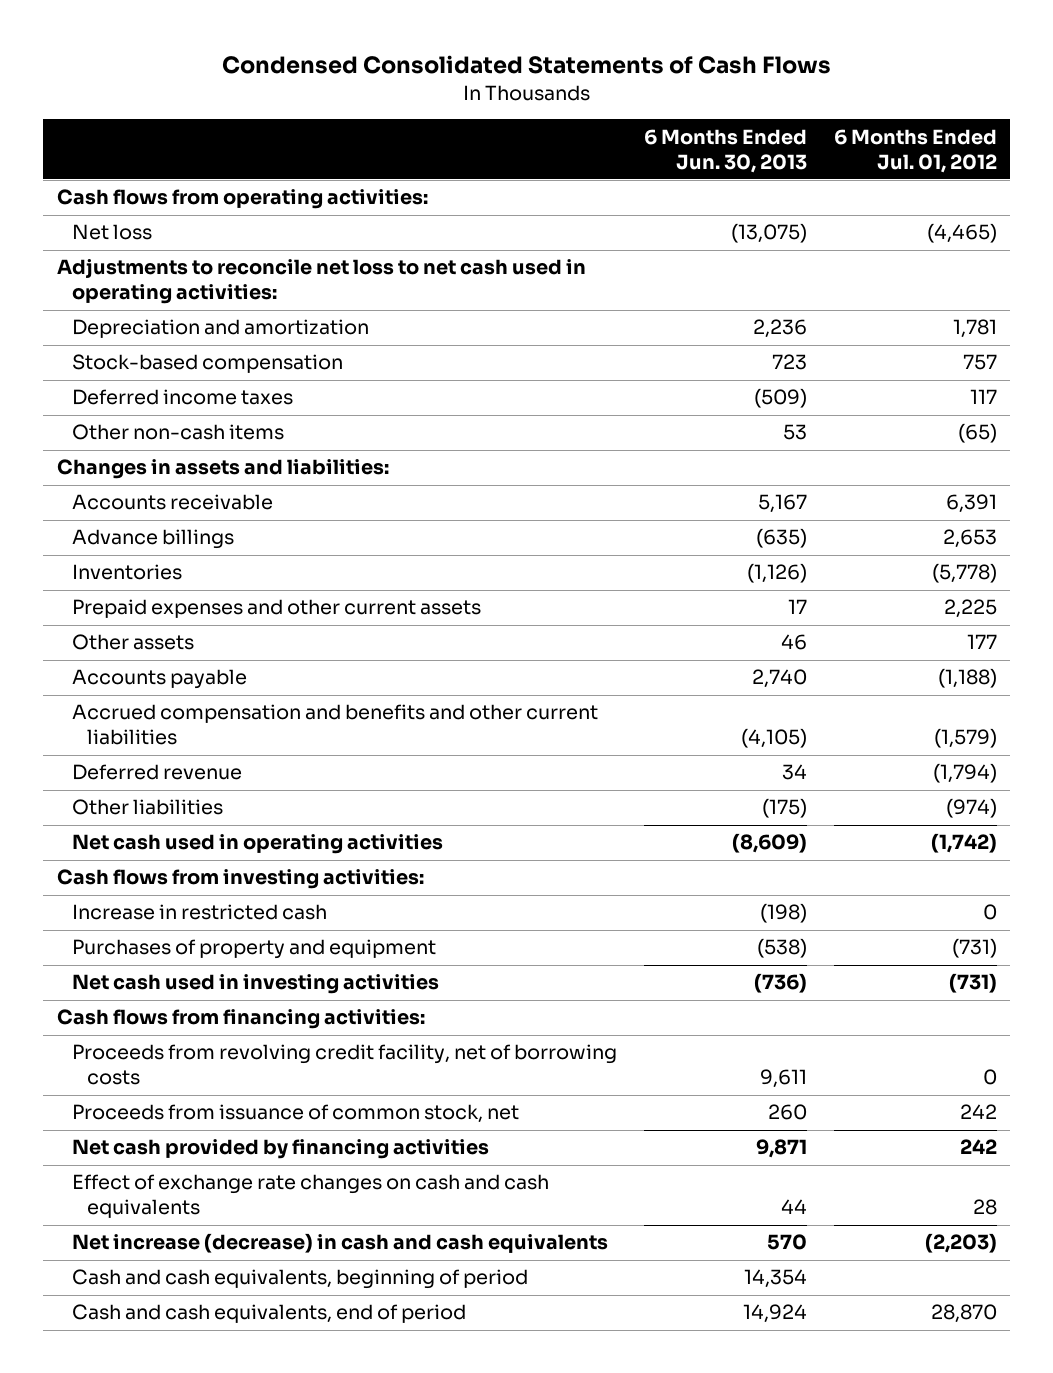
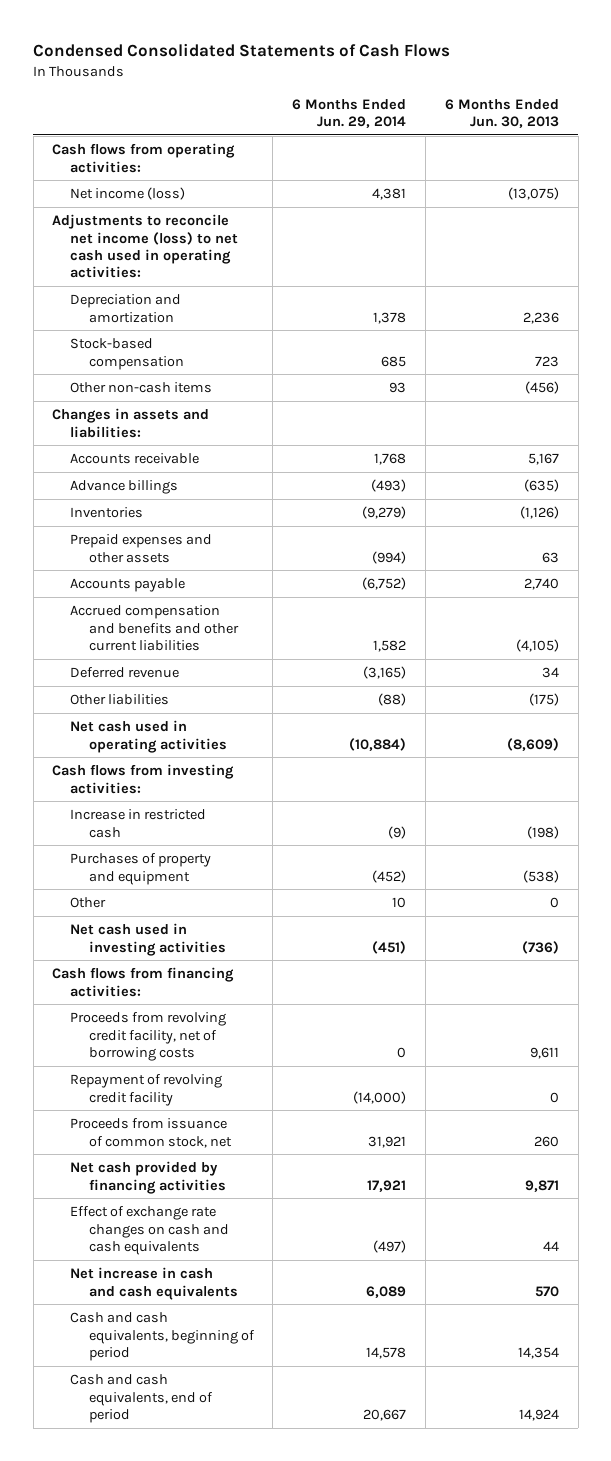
[833,128,997,173] 6 Months Ended Jul. 01, 2012 -> none
none -> [292,98,407,128] 6 Months Ended Jun. 29, 2014
[71,224,152,241] Net loss -> [70,187,186,201] Net income (loss)
[56,258,586,305] Adjustments to reconcile net loss to net cash used in operating activities: -> [52,214,239,279] Adjustments to reconcile net income (loss) to net cash used in operating activities:
[71,389,293,406] Deferred income taxes -> none
[782,424,807,441] 53 -> [524,381,559,395] (456)
[71,634,194,651] Other assets -> none
[71,599,481,619] Prepaid expenses and other current assets -> [70,534,213,563] Prepaid expenses and other assets
[787,599,807,615] 17 -> [541,551,559,563] 63
none -> [70,897,107,909] Other
none -> [70,1074,223,1106] Repayment of revolving credit facility
[71,1233,608,1254] Net increase (decrease) in cash and cash equivalents -> [70,1267,238,1300] Net increase in cash and cash equivalents

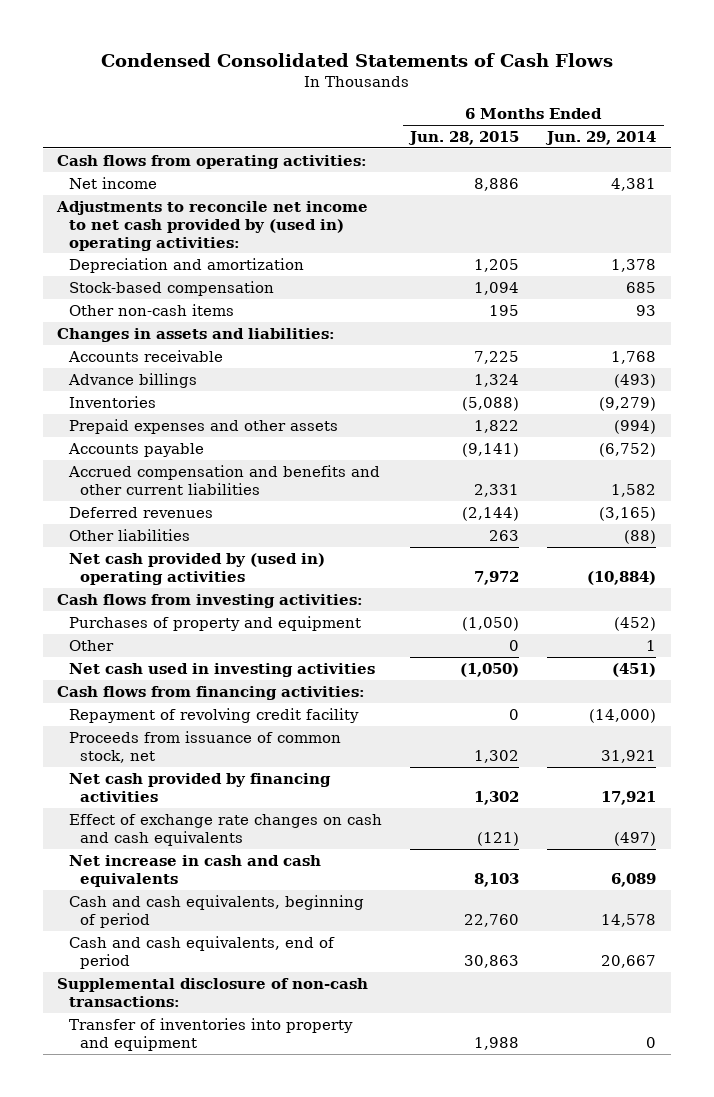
[444,98,559,128] 6 Months Ended Jun. 30, 2013 -> none
none -> [407,131,519,146] Jun. 28, 2015
[70,187,186,201] Net income (loss) -> [68,176,157,189] Net income
[52,214,239,279] Adjustments to reconcile net income (loss) to net cash used in operating activities: -> [56,200,369,251] Adjustments to reconcile net income to net cash provided by (used in) operating activities:
[70,667,180,679] Deferred revenue -> [68,506,213,518] Deferred revenues
[70,720,227,753] Net cash used in operating activities -> [68,552,325,585] Net cash provided by (used in) operating activities
[70,809,207,838] Increase in restricted cash -> none
[392,897,407,909] 10 -> [646,639,657,651] 1
[70,1012,227,1061] Proceeds from revolving credit facility, net of borrowing costs -> none
none -> [57,977,369,1007] Supplemental disclosure of non-cash transactions:
none -> [68,1017,353,1051] Transfer of inventories into property and equipment

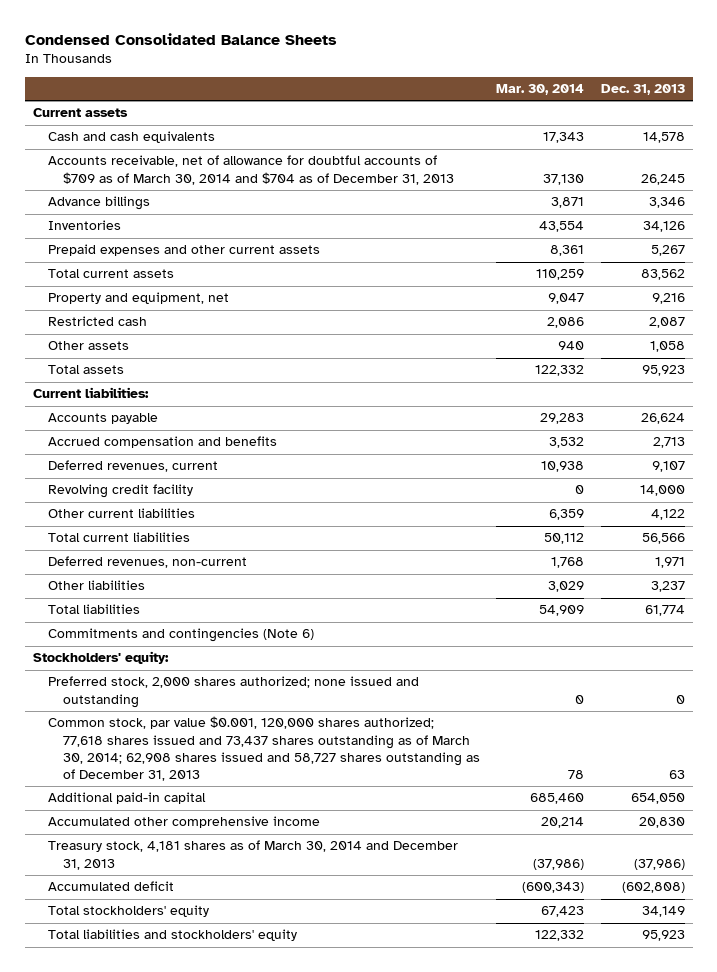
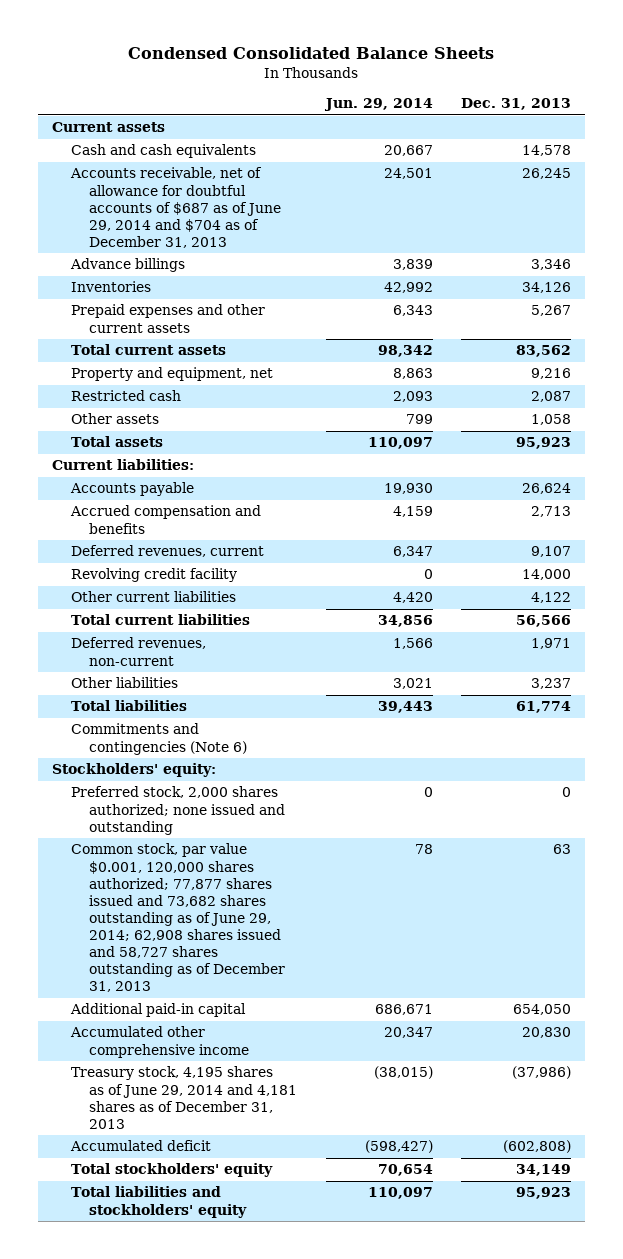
[496,83,585,95] Mar. 30, 2014 -> none
none -> [323,98,433,112] Jun. 29, 2014
[47,155,454,185] Accounts receivable, net of allowance for doubtful accounts of $709 as of March 30, 2014 and $704 as of December 31, 2013 -> [69,167,282,248] Accounts receivable, net of allowance for doubtful accounts of $687 as of June 29, 2014 and $704 as of December 31, 2013
[47,716,480,781] Common stock, par value $0.001, 120,000 shares authorized; 77,618 shares issued and 73,437 shares outstanding as of March 30, 2014; 62,908 shares issued and 58,727 shares outstanding as of December 31, 2013 -> [70,843,286,993] Common stock, par value $0.001, 120,000 shares authorized; 77,877 shares issued and 73,682 shares outstanding as of June 29, 2014; 62,908 shares issued and 58,727 shares outstanding as of December 31, 2013
[47,840,458,870] Treasury stock, 4,181 shares as of March 30, 2014 and December 31, 2013 -> [70,1066,298,1129] Treasury stock, 4,195 shares as of June 29, 2014 and 4,181 shares as of December 31, 2013

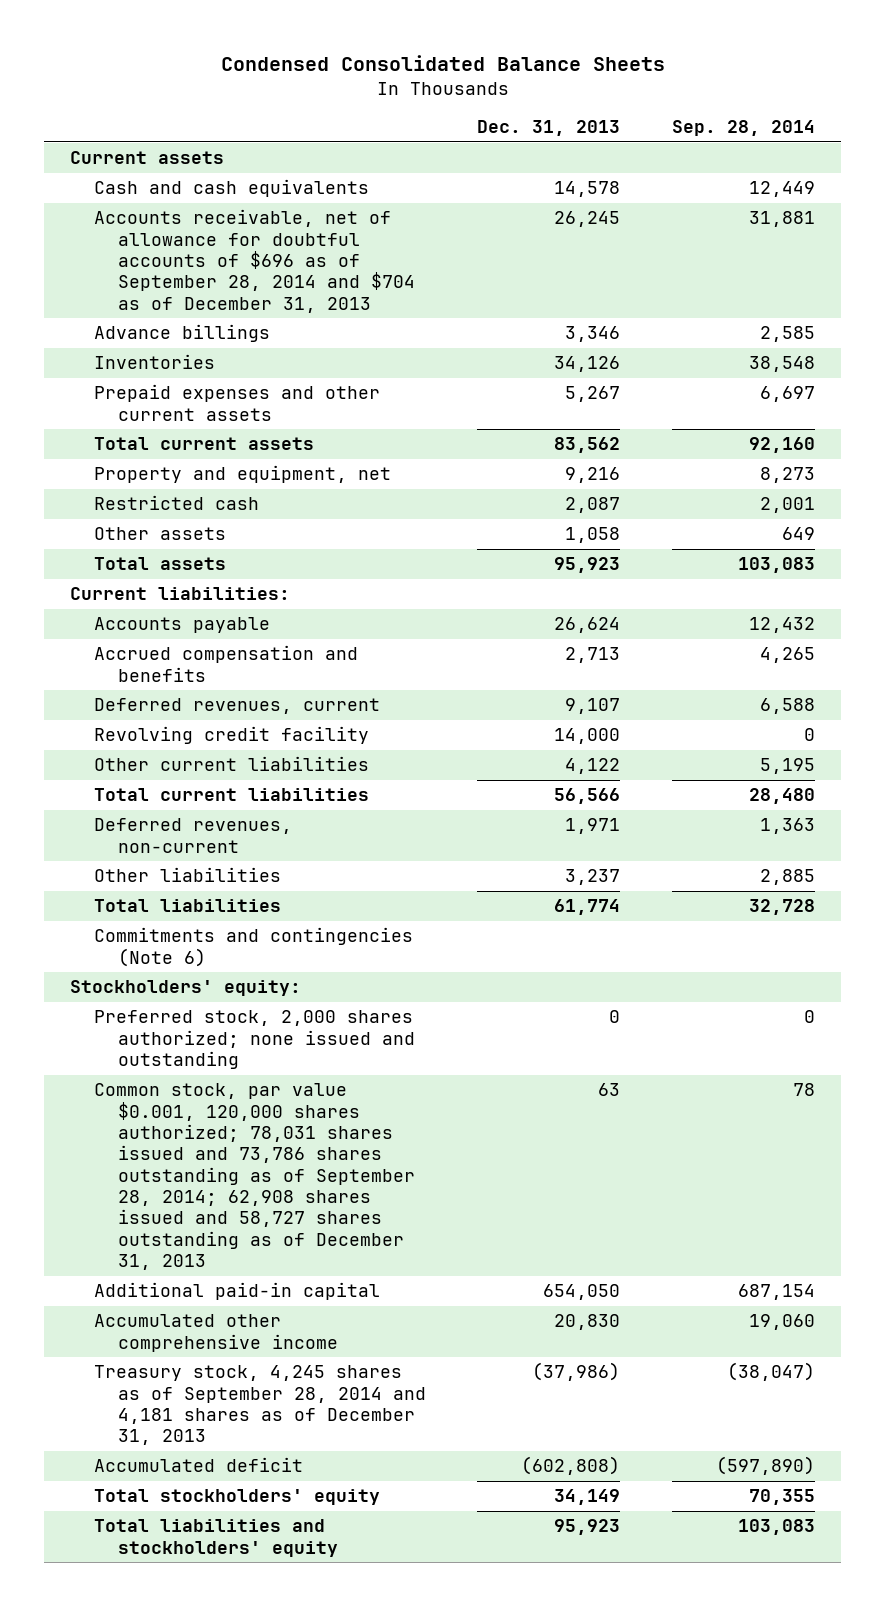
[323,98,433,112] Jun. 29, 2014 -> none
none -> [671,120,815,137] Sep. 28, 2014
[69,167,282,248] Accounts receivable, net of allowance for doubtful accounts of $687 as of June 29, 2014 and $704 as of December 31, 2013 -> [93,209,415,313] Accounts receivable, net of allowance for doubtful accounts of $696 as of September 28, 2014 and $704 as of December 31, 2013
[70,843,286,993] Common stock, par value $0.001, 120,000 shares authorized; 77,877 shares issued and 73,682 shares outstanding as of June 29, 2014; 62,908 shares issued and 58,727 shares outstanding as of December 31, 2013 -> [93,1083,415,1271] Common stock, par value $0.001, 120,000 shares authorized; 78,031 shares issued and 73,786 shares outstanding as of September 28, 2014; 62,908 shares issued and 58,727 shares outstanding as of December 31, 2013
[70,1066,298,1129] Treasury stock, 4,195 shares as of June 29, 2014 and 4,181 shares as of December 31, 2013 -> [93,1365,426,1446] Treasury stock, 4,245 shares as of September 28, 2014 and 4,181 shares as of December 31, 2013

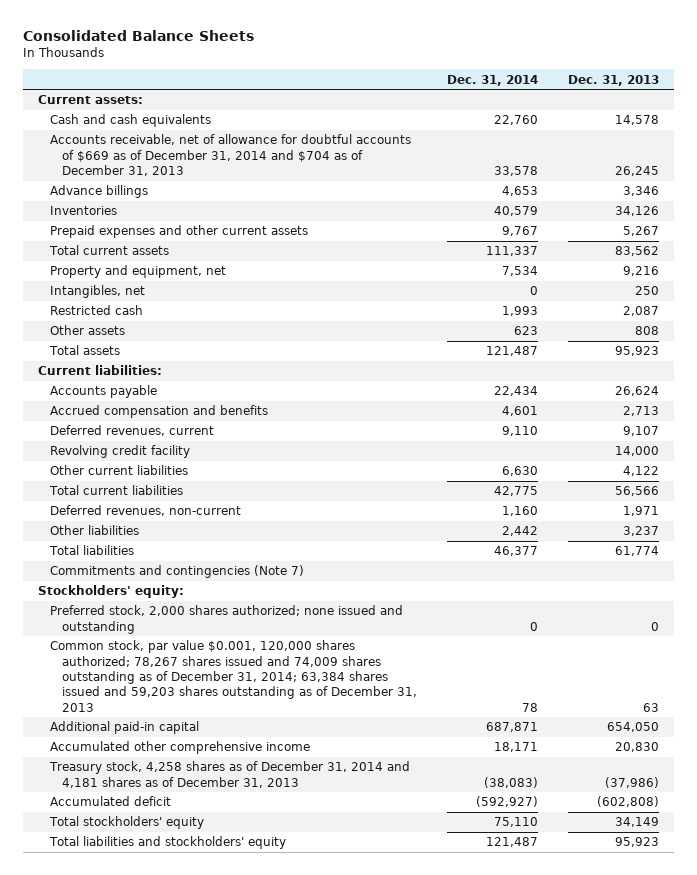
[220,55,665,72] Condensed Consolidated Balance Sheets -> [22,30,254,42] Consolidated Balance Sheets
[671,120,815,137] Sep. 28, 2014 -> none
none -> [446,74,538,86] Dec. 31, 2014
[70,151,225,165] Current assets -> [37,95,143,105] Current assets:
[93,209,415,313] Accounts receivable, net of allowance for doubtful accounts of $696 as of September 28, 2014 and $704 as of December 31, 2013 -> [49,134,411,177] Accounts receivable, net of allowance for doubtful accounts of $669 as of December 31, 2014 and $704 as of December 31, 2013
none -> [49,285,145,299] Intangibles, net
[565,527,621,544] 1,058 -> [635,326,660,336] 808
[93,927,413,967] Commitments and contingencies (Note 6) -> [49,565,304,579] Commitments and contingencies (Note 7)
[93,1083,415,1271] Common stock, par value $0.001, 120,000 shares authorized; 78,031 shares issued and 73,786 shares outstanding as of September 28, 2014; 62,908 shares issued and 58,727 shares outstanding as of December 31, 2013 -> [49,640,417,712] Common stock, par value $0.001, 120,000 shares authorized; 78,267 shares issued and 74,009 shares outstanding as of December 31, 2014; 63,384 shares issued and 59,203 shares outstanding as of December 31, 2013
[93,1365,426,1446] Treasury stock, 4,245 shares as of September 28, 2014 and 4,181 shares as of December 31, 2013 -> [48,761,410,788] Treasury stock, 4,258 shares as of December 31, 2014 and 4,181 shares as of December 31, 2013

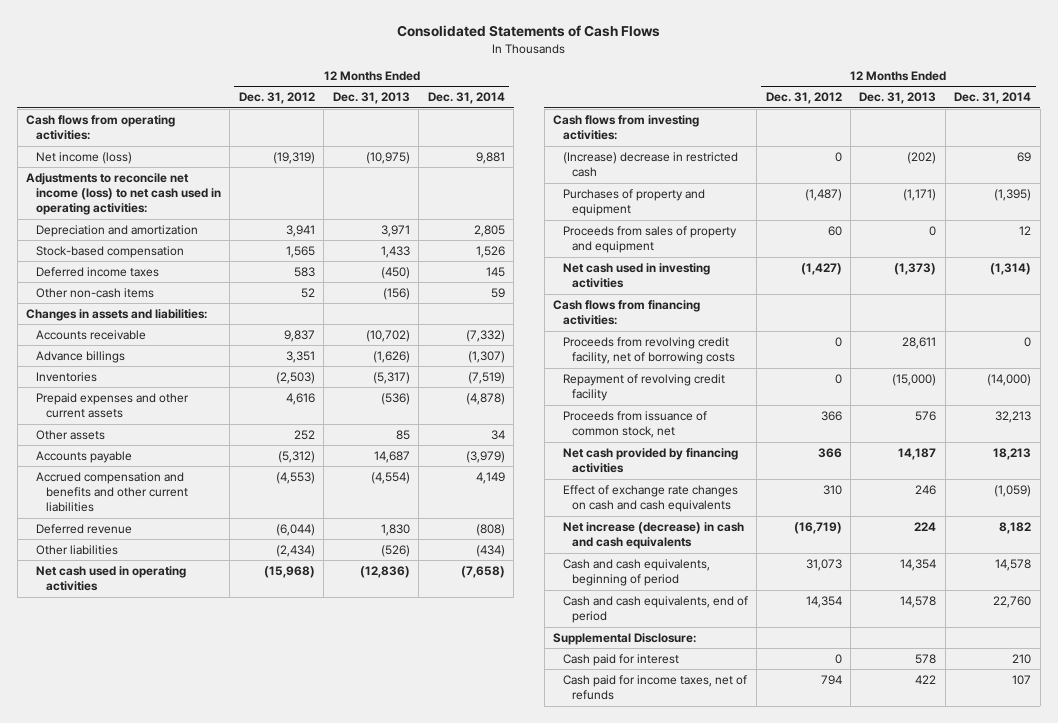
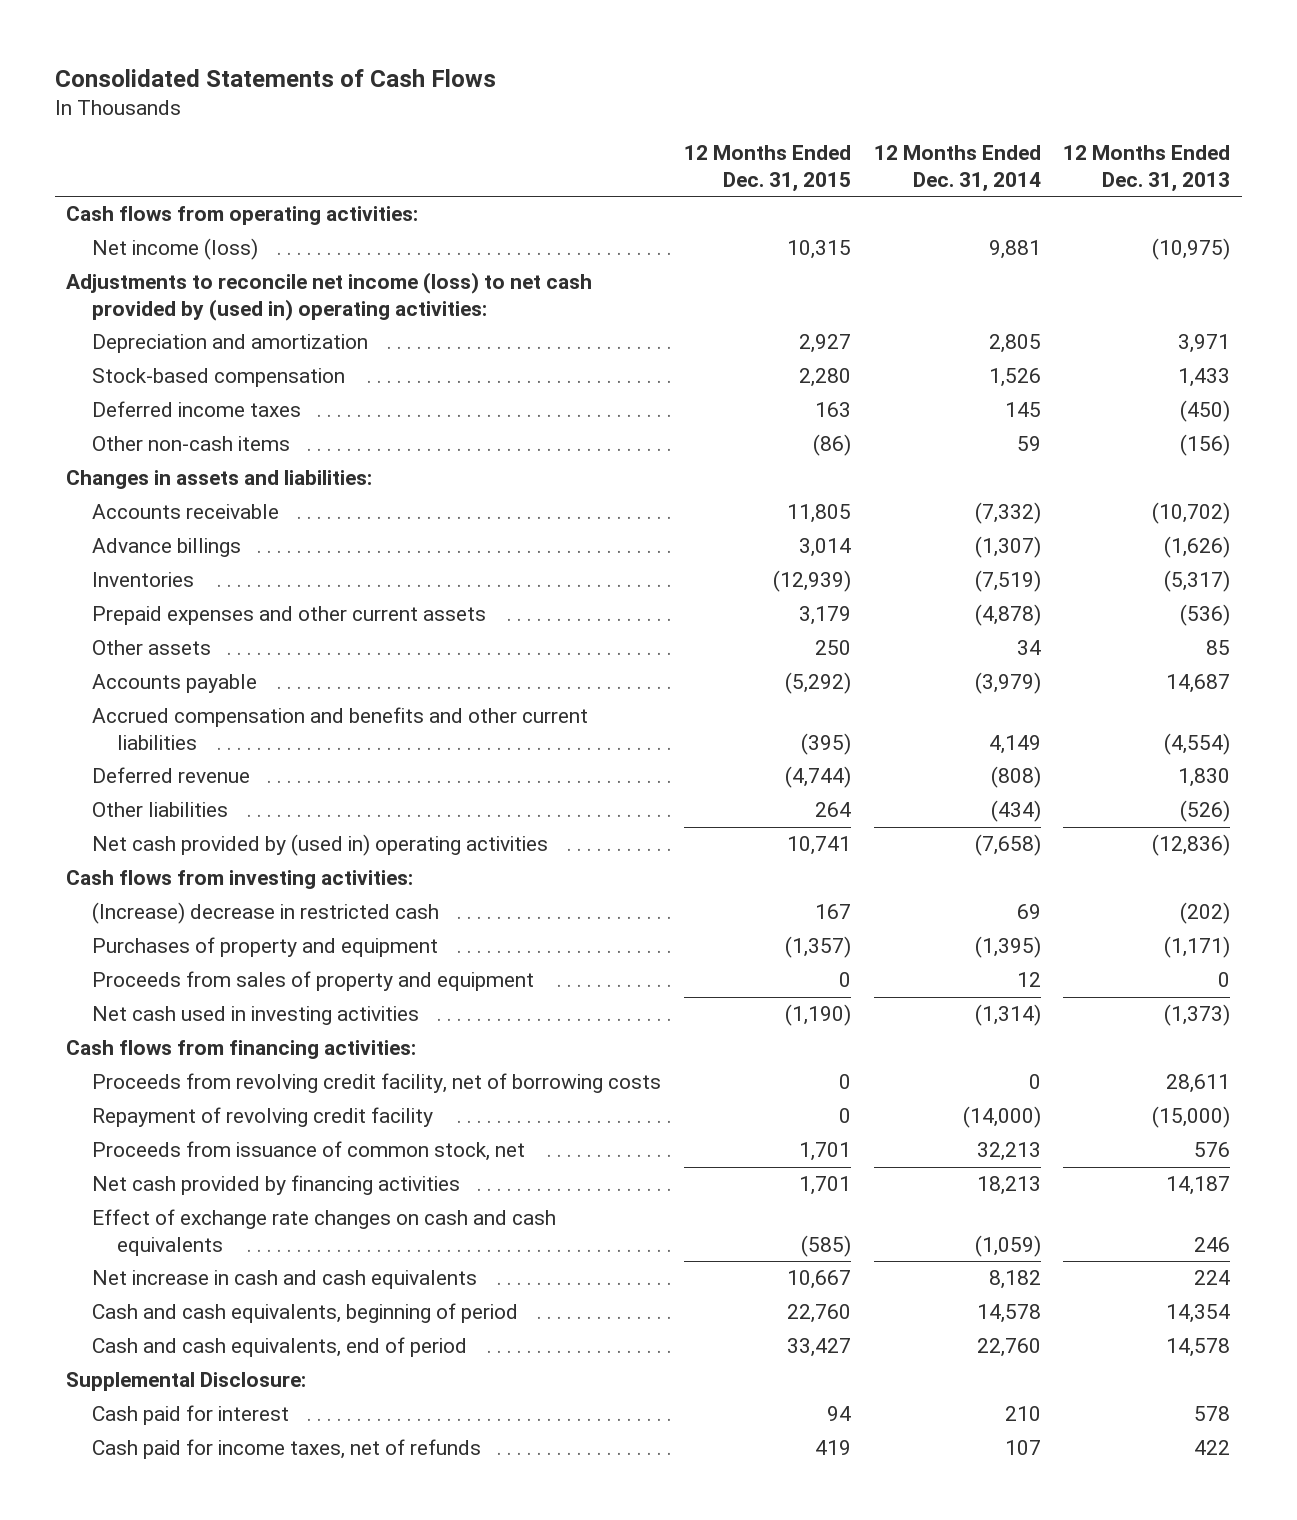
[238,92,315,105] Dec. 31, 2012 -> none
none -> [683,145,851,192] 12 Months Ended Dec. 31, 2015
[26,173,221,216] Adjustments to reconcile net income (loss) to net cash used in operating activities: -> [66,272,593,321] Adjustments to reconcile net income (loss) to net cash provided by (used in) operating activities:
[35,566,186,592] Net cash used in operating activities -> [91,834,548,857] Net cash provided by (used in) operating activities
[562,522,744,550] Net increase (decrease) in cash and cash equivalents -> [91,1270,477,1290] Net increase in cash and cash equivalents

